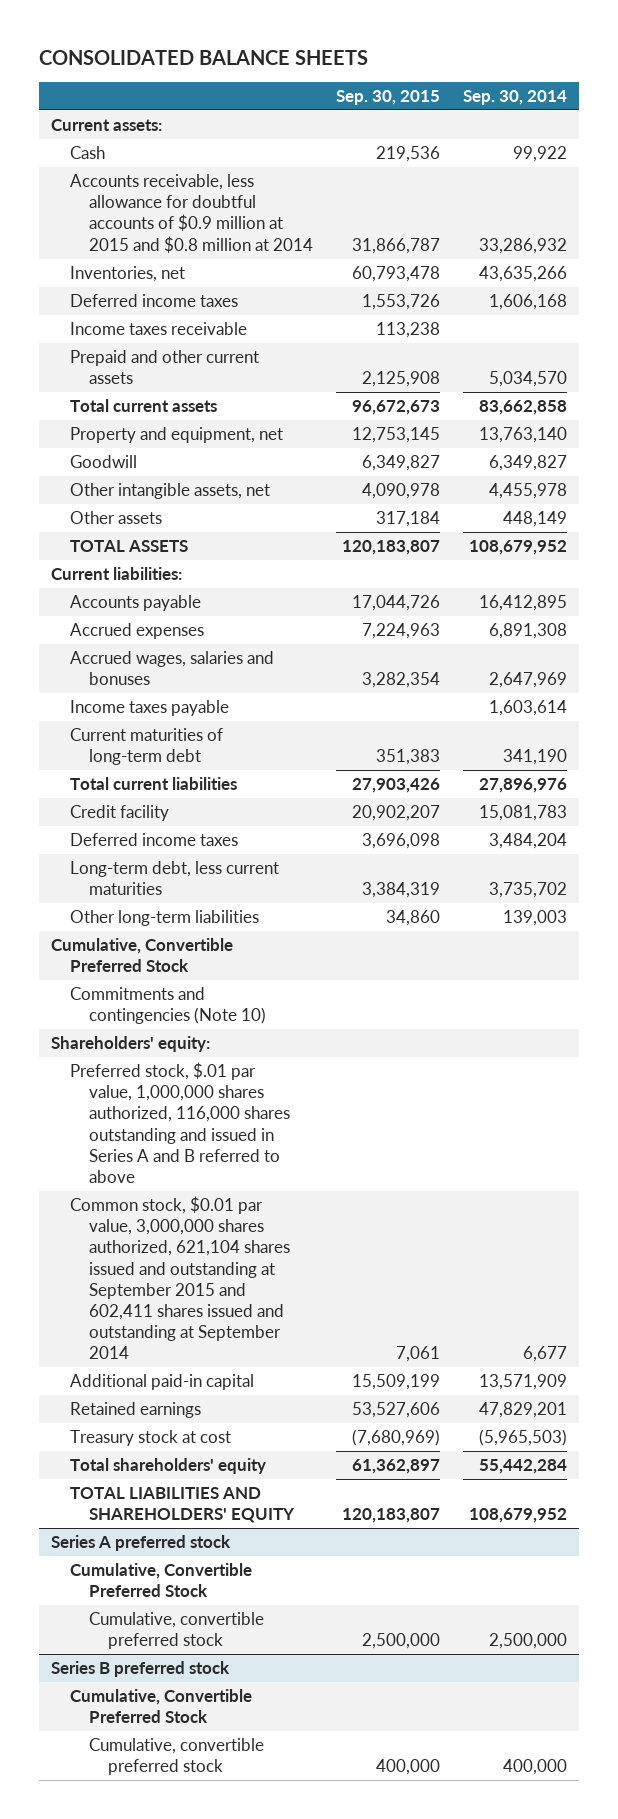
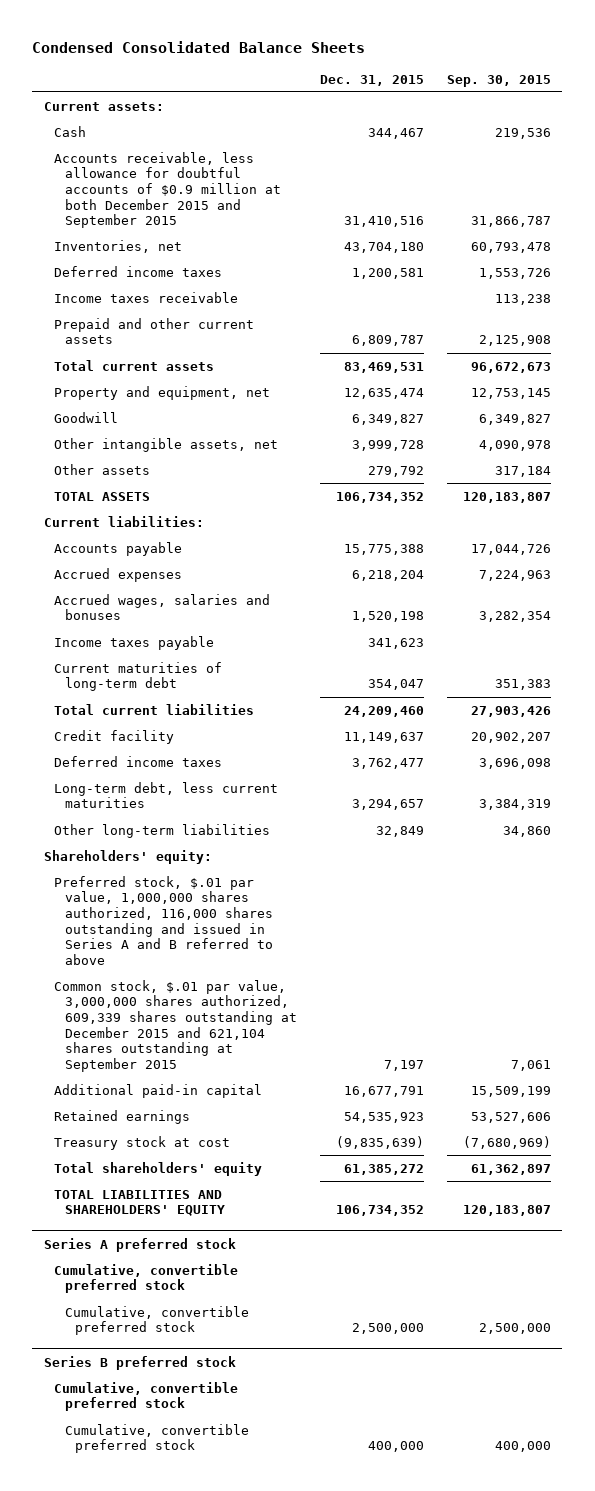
[38,50,368,66] CONSOLIDATED BALANCE SHEETS -> [32,40,366,53] Condensed Consolidated Balance Sheets
[463,89,568,105] Sep. 30, 2014 -> none
none -> [319,74,424,86] Dec. 31, 2015
[69,174,313,253] Accounts receivable, less allowance for doubtful accounts of $0.9 million at 2015 and $0.8 million at 2014 -> [54,151,281,229] Accounts receivable, less allowance for doubtful accounts of $0.9 million at both December 2015 and September 2015
[50,938,233,973] Cumulative, Convertible Preferred Stock -> none
[69,987,266,1025] Commitments and contingencies (Note 10) -> none
[69,1196,290,1360] Common stock, $0.01 par value, 3,000,000 shares authorized, 621,104 shares issued and outstanding at September 2015 and 602,411 shares issued and outstanding at September 2014 -> [54,979,297,1072] Common stock, $.01 par value, 3,000,000 shares authorized, 609,339 shares outstanding at December 2015 and 621,104 shares outstanding at September 2015
[69,1563,252,1598] Cumulative, Convertible Preferred Stock -> [54,1263,239,1294] Cumulative, convertible preferred stock
[69,1689,252,1724] Cumulative, Convertible Preferred Stock -> [54,1381,239,1412] Cumulative, convertible preferred stock

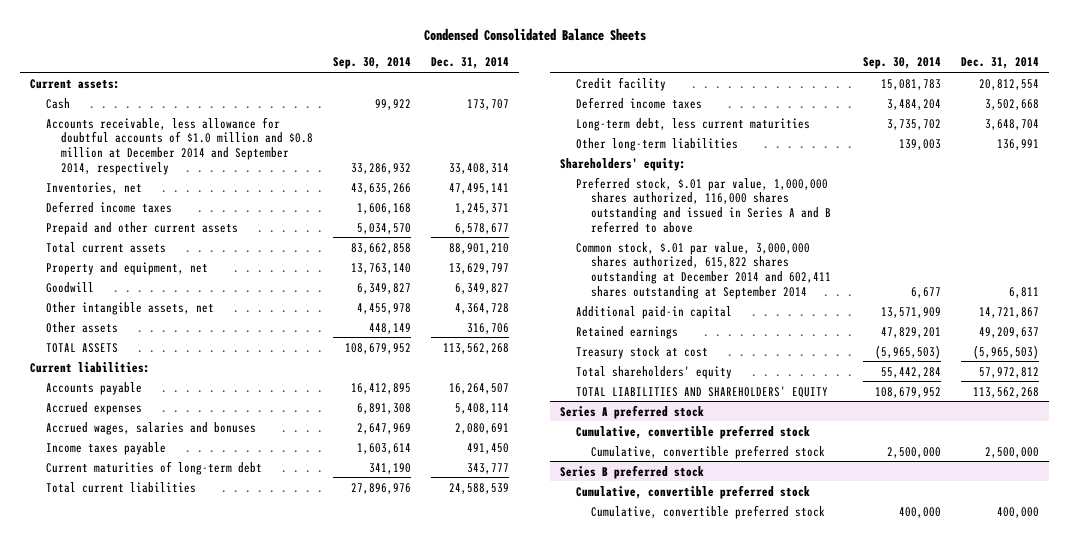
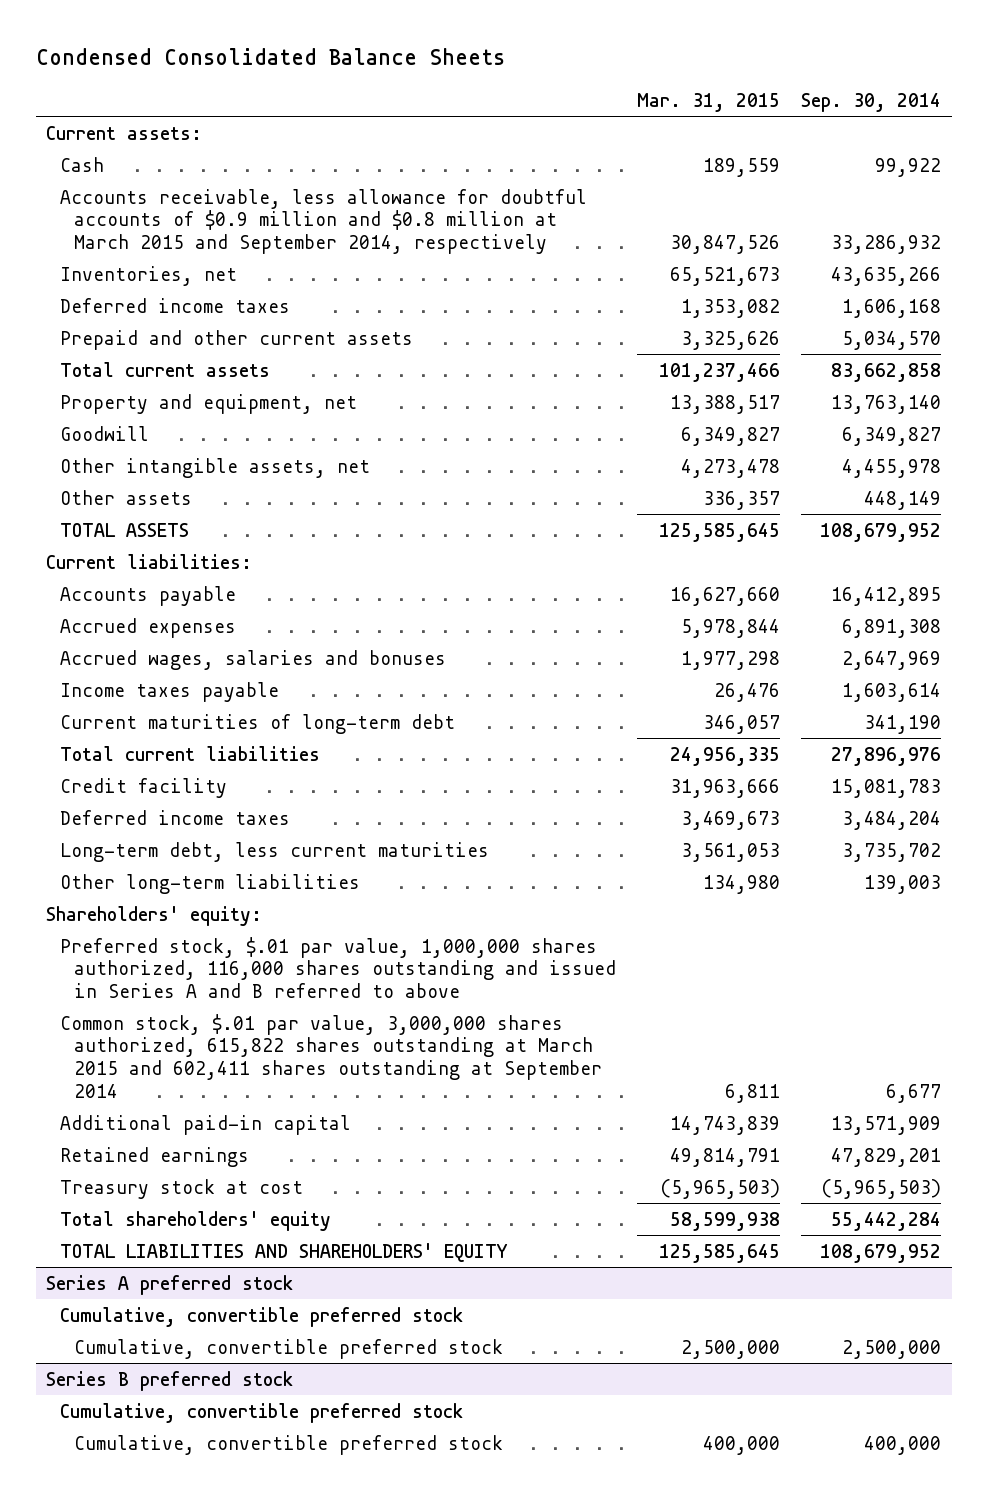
[431,57,510,70] Dec. 31, 2014 -> none
none -> [637,92,781,112] Mar. 31, 2015
[45,116,313,175] Accounts receivable, less allowance for doubtful accounts of $1.0 million and $0.8 million at December 2014 and September 2014, respectively -> [60,188,588,254] Accounts receivable, less allowance for doubtful accounts of $0.9 million and $0.8 million at March 2015 and September 2014, respectively
[575,241,831,299] Common stock, $.01 par value, 3,000,000 shares authorized, 615,822 shares outstanding at December 2014 and 602,411 shares outstanding at September 2014 -> [60,1013,603,1098] Common stock, $.01 par value, 3,000,000 shares authorized, 615,822 shares outstanding at March 2015 and 602,411 shares outstanding at September 2014

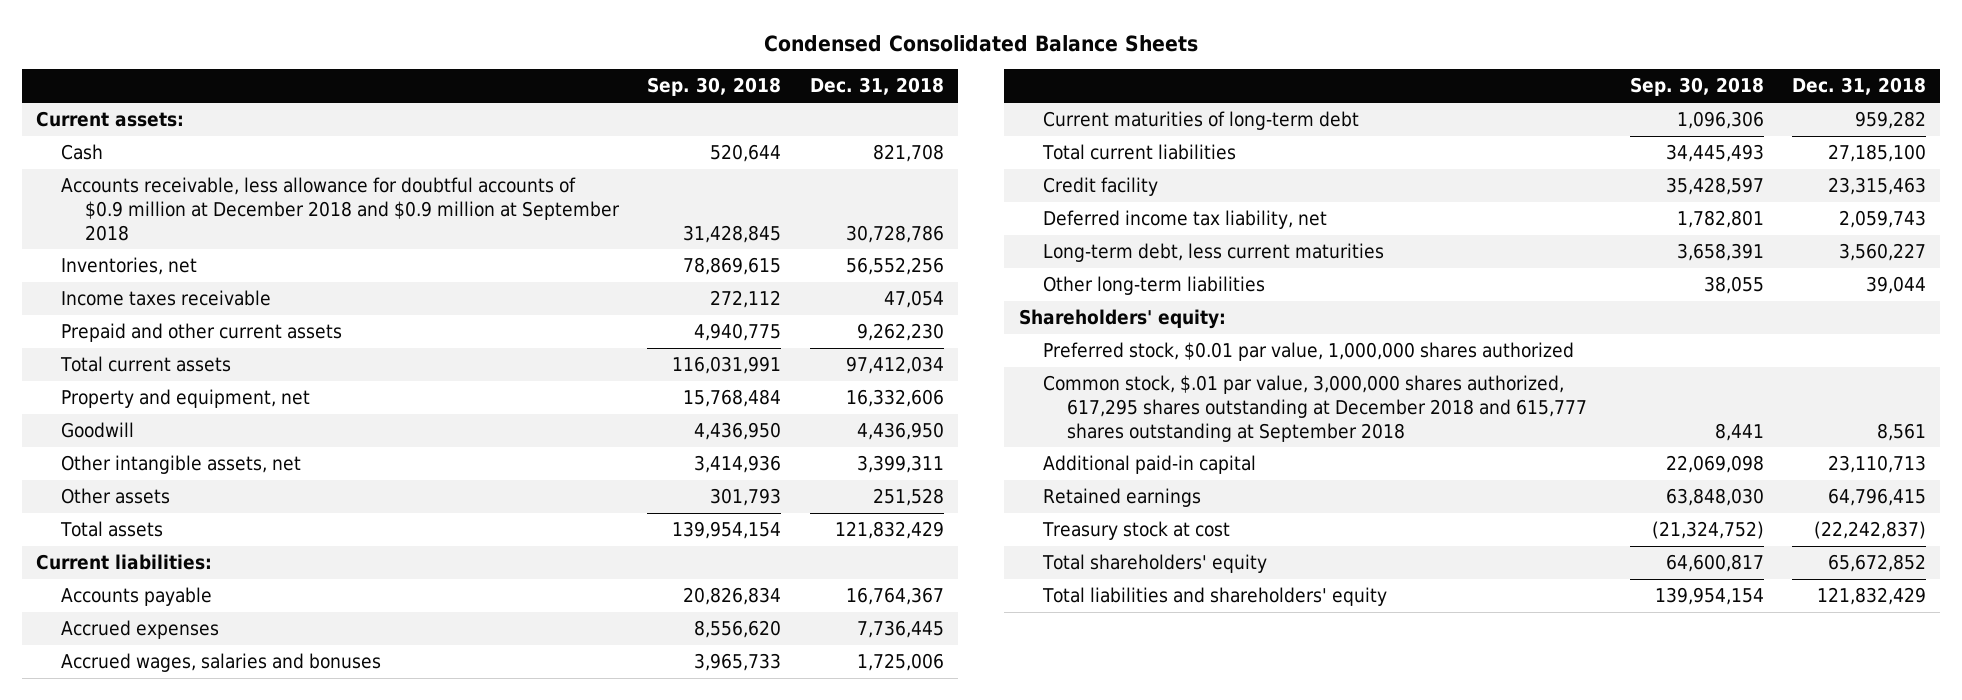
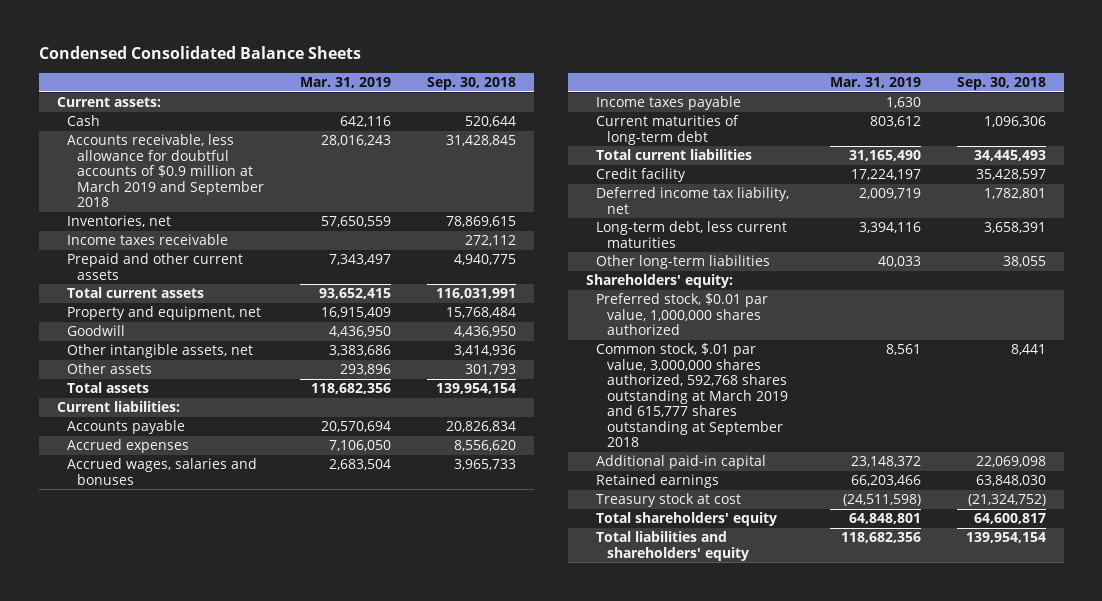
[809,77,944,96] Dec. 31, 2018 -> none
none -> [300,77,392,89] Mar. 31, 2019
[60,177,621,241] Accounts receivable, less allowance for doubtful accounts of $0.9 million at December 2018 and $0.9 million at September 2018 -> [66,134,265,208] Accounts receivable, less allowance for doubtful accounts of $0.9 million at March 2019 and September 2018
none -> [596,96,742,111] Income taxes payable
[1042,375,1588,442] Common stock, $.01 par value, 3,000,000 shares authorized, 617,295 shares outstanding at December 2018 and 615,777 shares outstanding at September 2018 -> [596,343,788,448] Common stock, $.01 par value, 3,000,000 shares authorized, 592,768 shares outstanding at March 2019 and 615,777 shares outstanding at September 2018

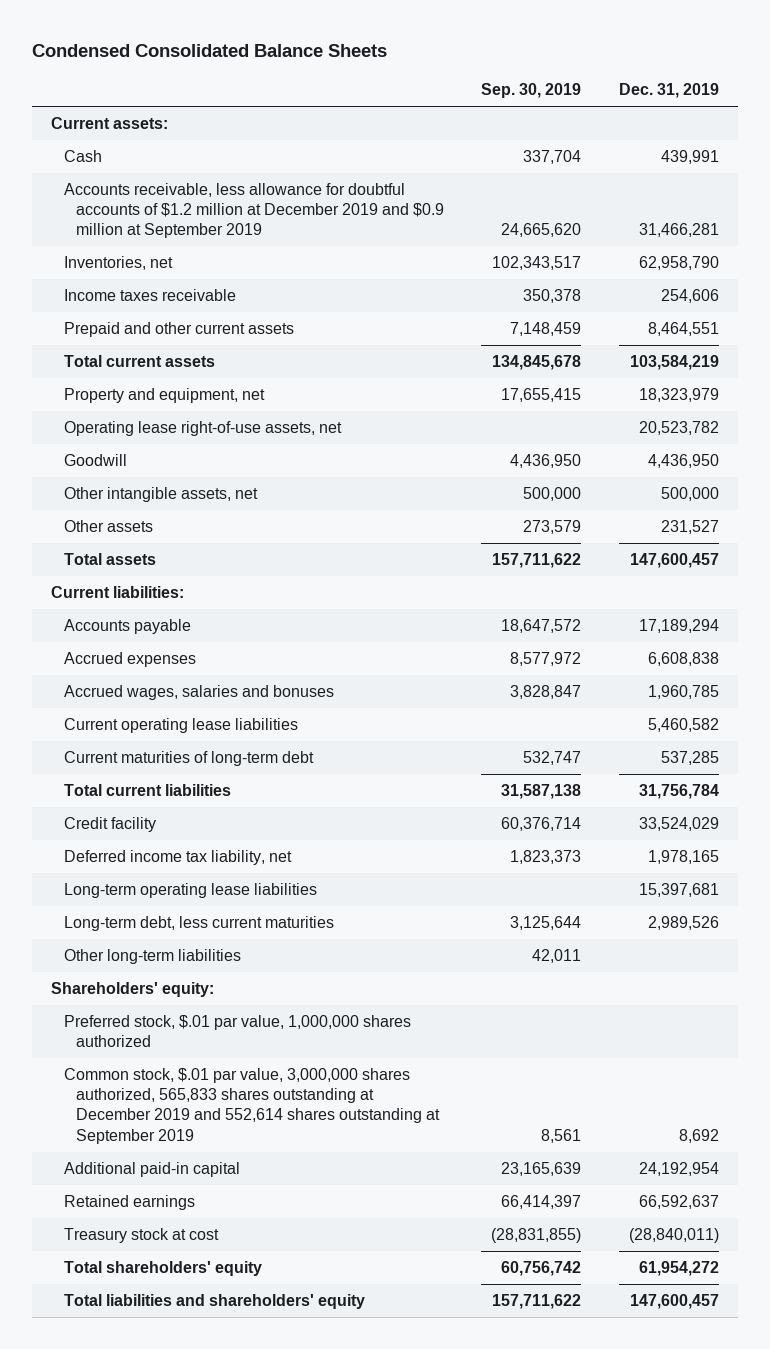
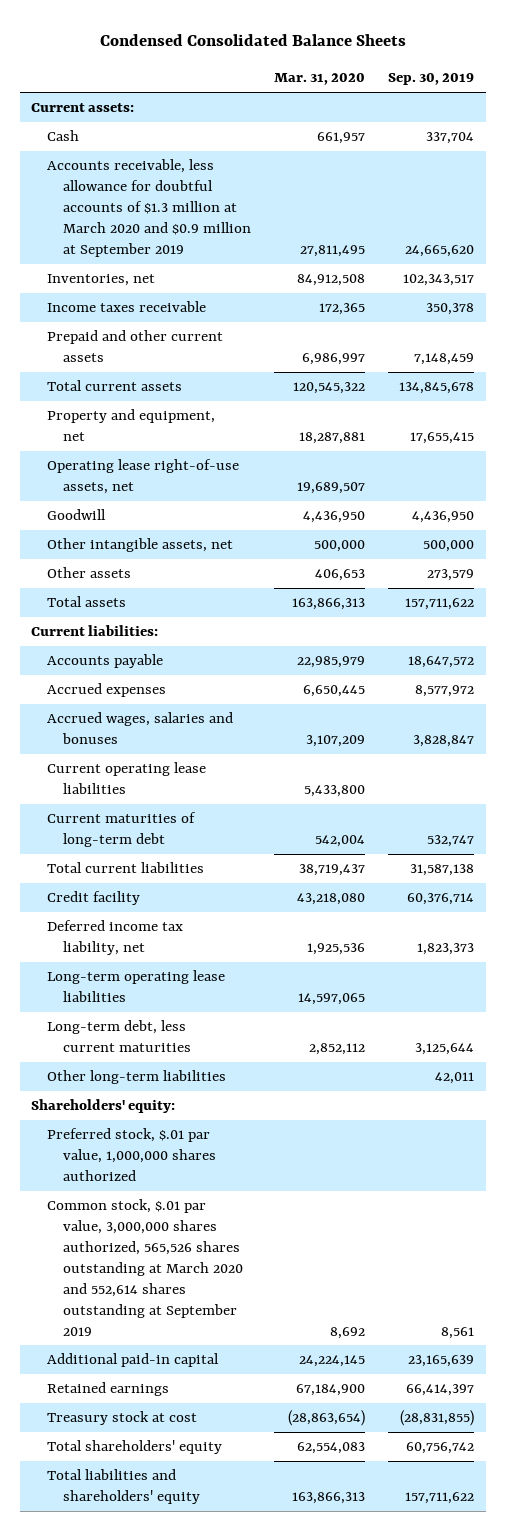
[618,83,719,99] Dec. 31, 2019 -> none
none -> [274,73,366,86] Mar. 31, 2020
[63,182,444,239] Accounts receivable, less allowance for doubtful accounts of $1.2 million at December 2019 and $0.9 million at September 2019 -> [47,159,252,257] Accounts receivable, less allowance for doubtful accounts of $1.3 million at March 2020 and $0.9 million at September 2019
[63,1067,440,1144] Common stock, $.01 par value, 3,000,000 shares authorized, 565,833 shares outstanding at December 2019 and 552,614 shares outstanding at September 2019 -> [47,1199,244,1336] Common stock, $.01 par value, 3,000,000 shares authorized, 565,526 shares outstanding at March 2020 and 552,614 shares outstanding at September 2019

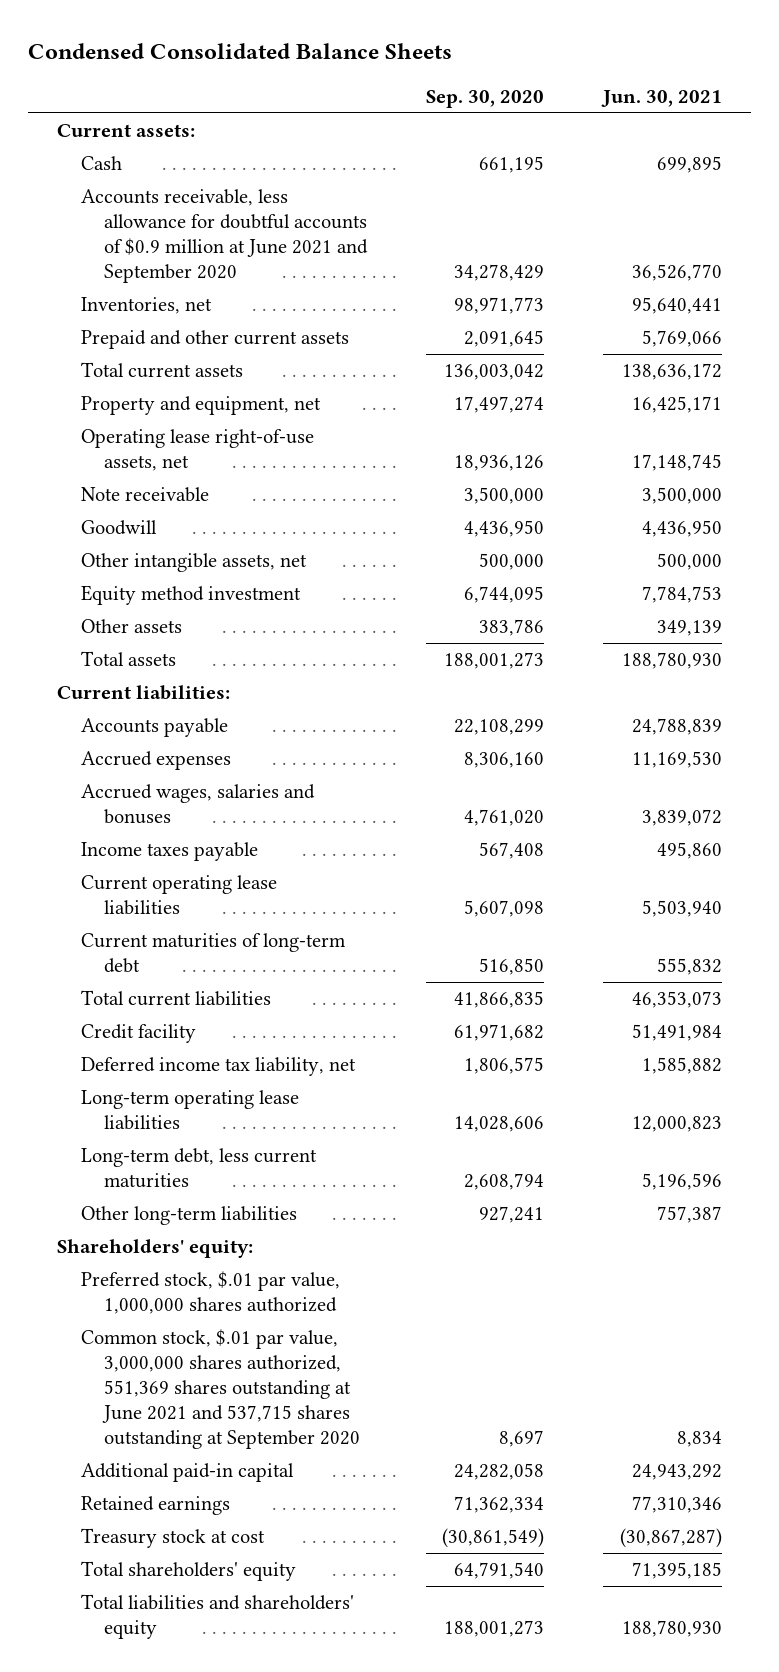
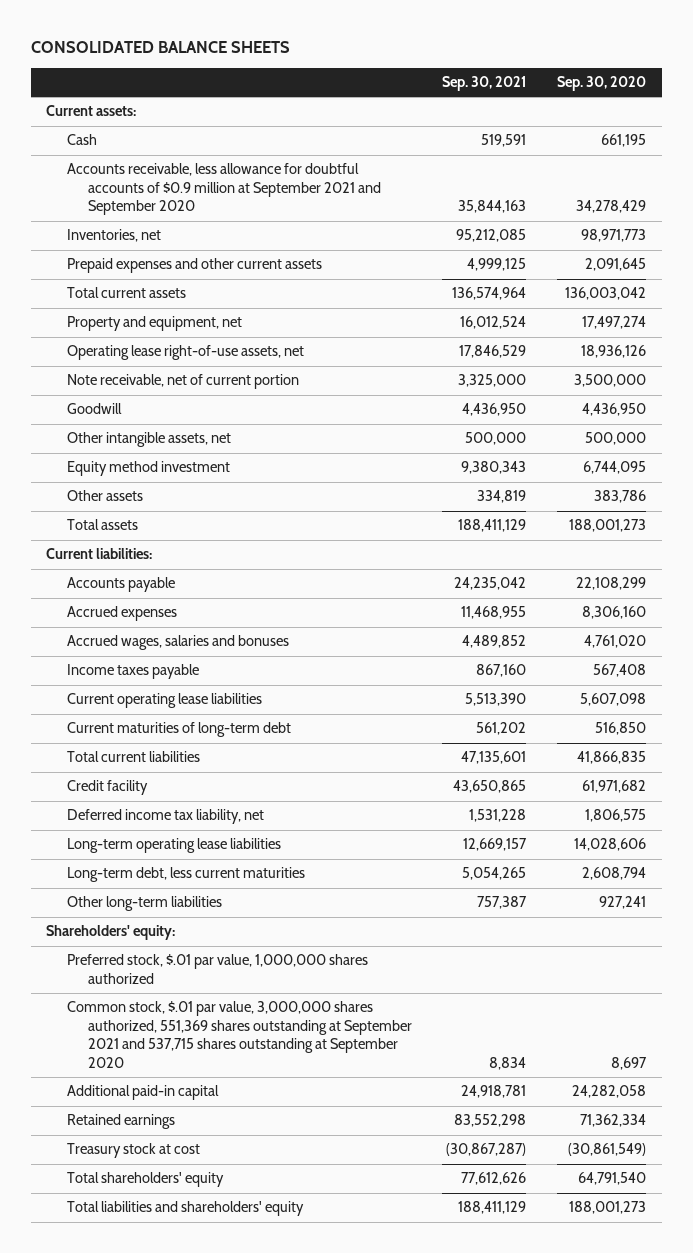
[27,43,452,60] Condensed Consolidated Balance Sheets -> [30,41,290,54] CONSOLIDATED BALANCE SHEETS
[600,90,722,108] Jun. 30, 2021 -> none
none -> [442,76,527,92] Sep. 30, 2021
[80,189,369,284] Accounts receivable, less allowance for doubtful accounts of $0.9 million at June 2021 and September 2020 -> [66,163,381,216] Accounts receivable, less allowance for doubtful accounts of $0.9 million at September 2021 and September 2020
[80,330,349,350] Prepaid and other current assets -> [66,258,322,274] Prepaid expenses and other current assets
[80,487,209,503] Note receivable -> [66,374,299,390] Note receivable, net of current portion
[80,1329,361,1450] Common stock, $.01 par value, 3,000,000 shares authorized, 551,369 shares outstanding at June 2021 and 537,715 shares outstanding at September 2020 -> [66,1001,412,1068] Common stock, $.01 par value, 3,000,000 shares authorized, 551,369 shares outstanding at September 2021 and 537,715 shares outstanding at September 2020

